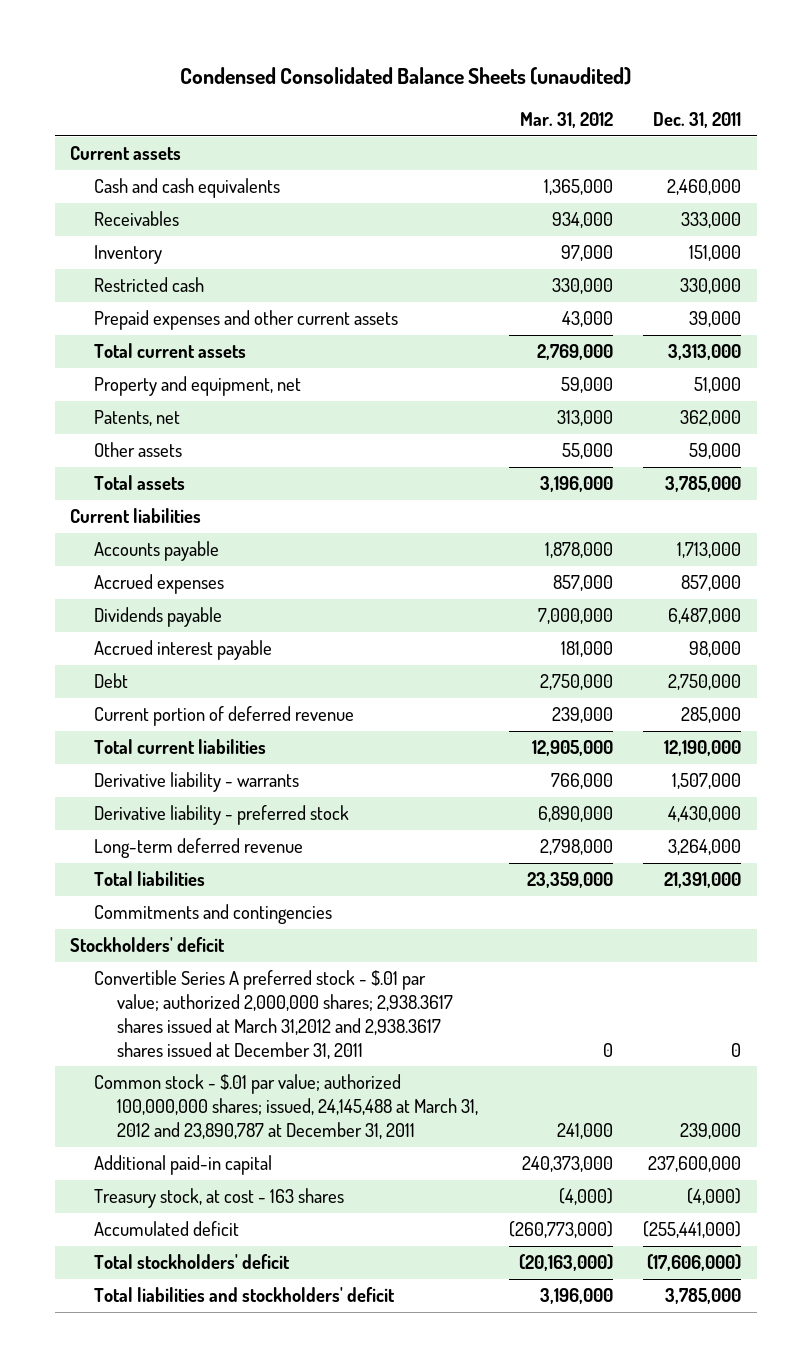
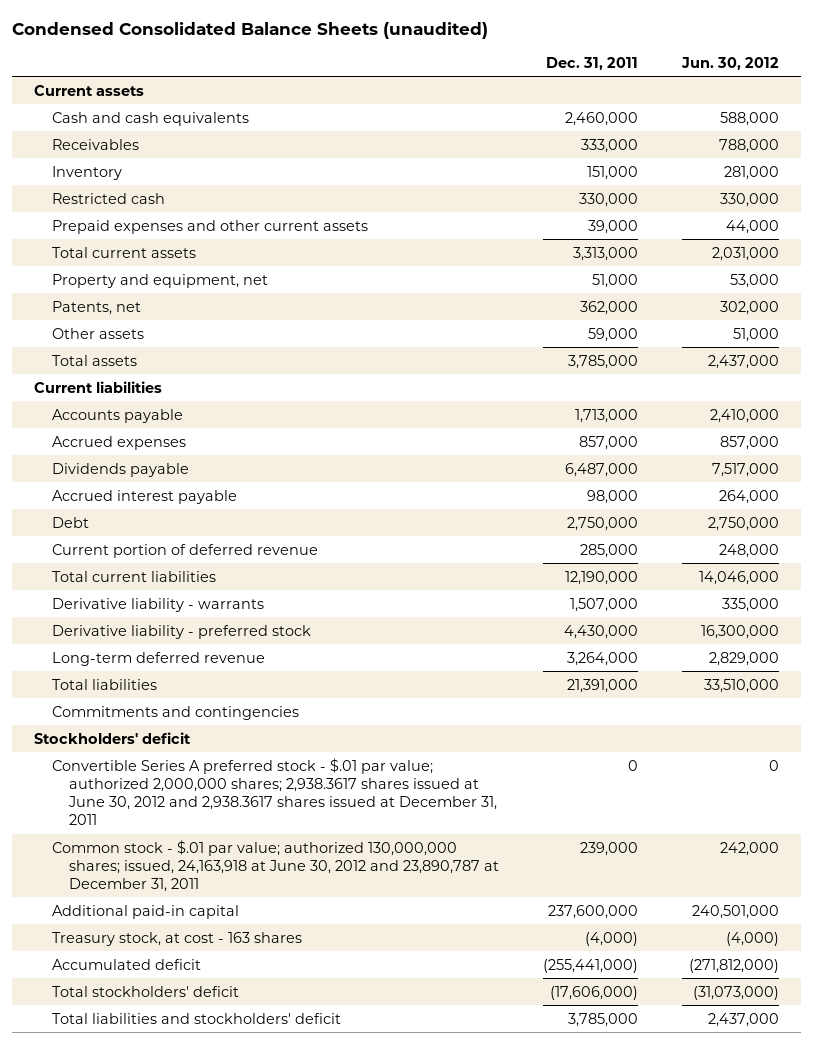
[519,111,613,128] Mar. 31, 2012 -> none
none -> [681,57,780,71] Jun. 30, 2012
[93,970,454,1059] Convertible Series A preferred stock - $.01 par value; authorized 2,000,000 shares; 2,938.3617 shares issued at March 31,2012 and 2,938.3617 shares issued at December 31, 2011 -> [51,757,498,826] Convertible Series A preferred stock - $.01 par value; authorized 2,000,000 shares; 2,938.3617 shares issued at June 30, 2012 and 2,938.3617 shares issued at December 31, 2011
[93,1074,479,1139] Common stock - $.01 par value; authorized 100,000,000 shares; issued, 24,145,488 at March 31, 2012 and 23,890,787 at December 31, 2011 -> [51,839,500,893] Common stock - $.01 par value; authorized 130,000,000 shares; issued, 24,163,918 at June 30, 2012 and 23,890,787 at December 31, 2011

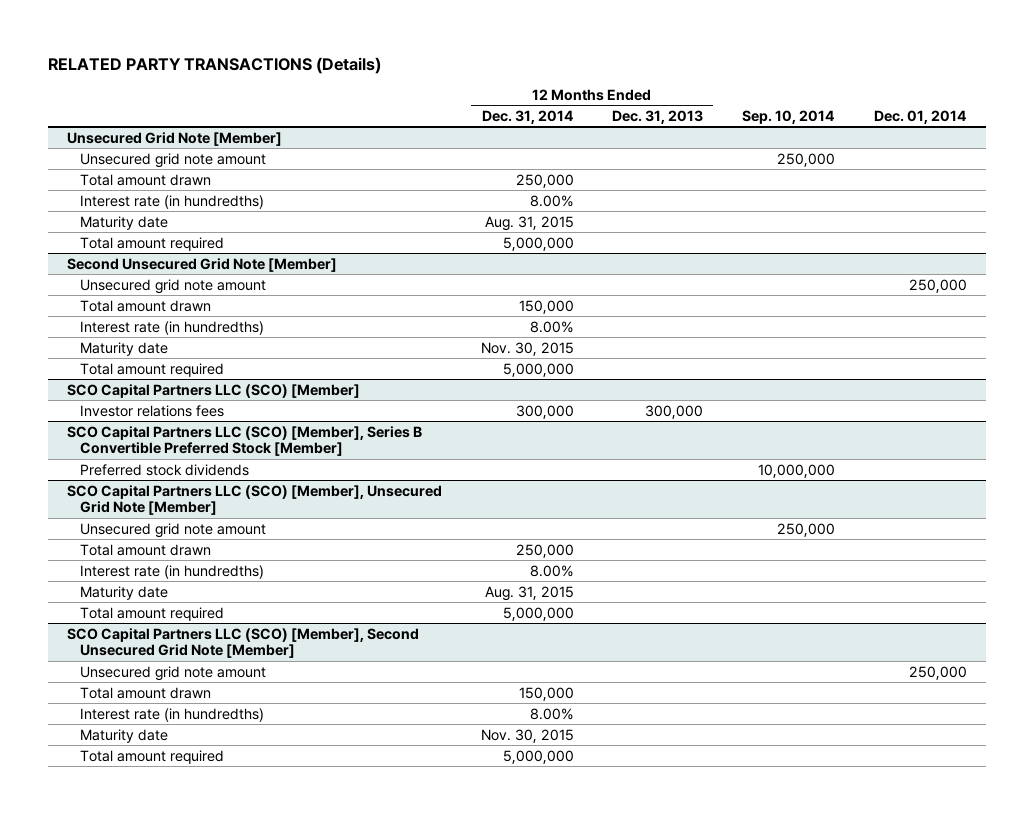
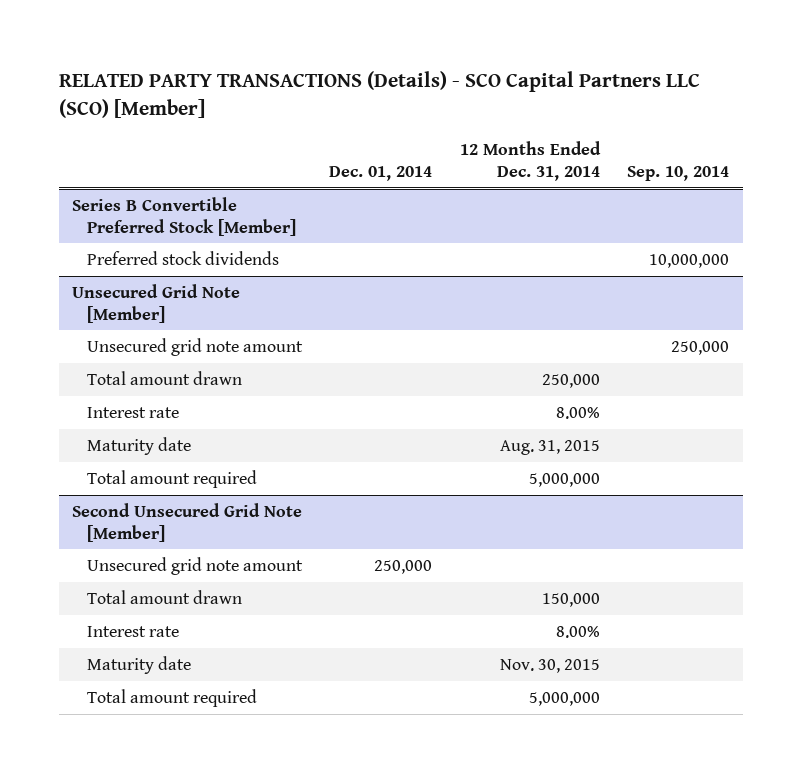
[47,56,381,74] RELATED PARTY TRANSACTIONS (Details) -> [58,70,700,119] RELATED PARTY TRANSACTIONS (Details) - SCO Capital Partners LLC (SCO) [Member]
[612,109,704,124] Dec. 31, 2013 -> none
none -> [72,197,296,236] Series B Convertible Preferred Stock [Member]
none -> [86,251,279,266] Preferred stock dividends
[79,194,264,209] Interest rate (in hundredths) -> [86,407,179,419] Interest rate
[79,341,168,356] Maturity date -> none
[79,362,224,377] Total amount required -> none
[66,383,360,398] SCO Capital Partners LLC (SCO) [Member] -> none
[79,404,224,417] Investor relations fees -> none
[66,425,422,457] SCO Capital Partners LLC (SCO) [Member], Series B Convertible Preferred Stock [Member] -> none
[79,463,249,476] Preferred stock dividends -> none
[66,484,442,516] SCO Capital Partners LLC (SCO) [Member], Unsecured Grid Note [Member] -> none
[79,522,266,538] Unsecured grid note amount -> none
[79,543,211,556] Total amount drawn -> none
[79,564,264,579] Interest rate (in hundredths) -> none
[79,585,168,600] Maturity date -> none
[79,606,224,621] Total amount required -> none
[66,627,419,659] SCO Capital Partners LLC (SCO) [Member], Second Unsecured Grid Note [Member] -> none
[79,665,266,681] Unsecured grid note amount -> none
[79,686,211,699] Total amount drawn -> none
[79,707,264,722] Interest rate (in hundredths) -> none
[79,320,264,335] Interest rate (in hundredths) -> [86,626,179,638] Interest rate

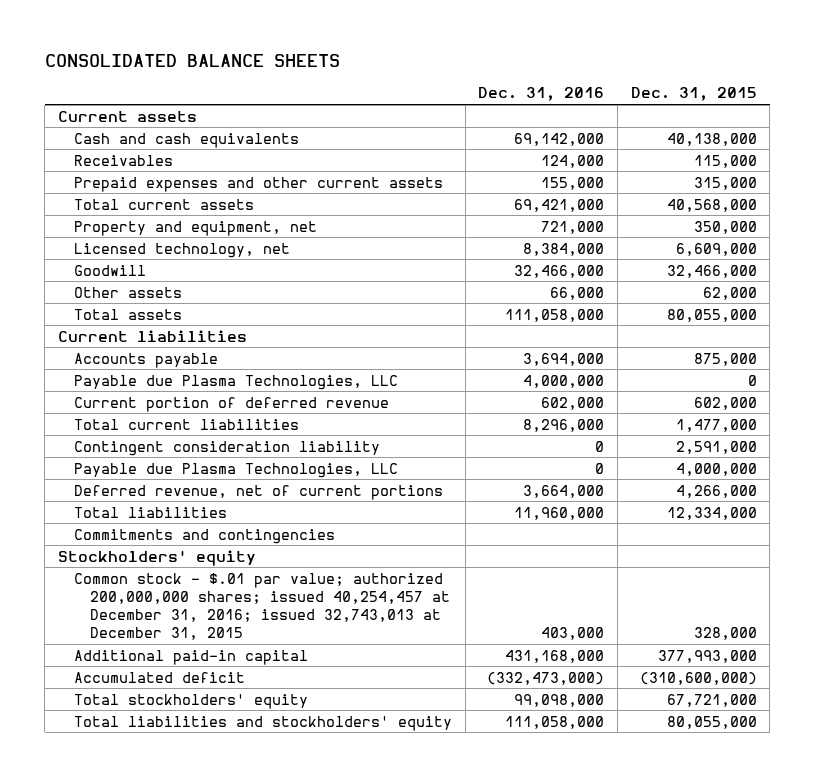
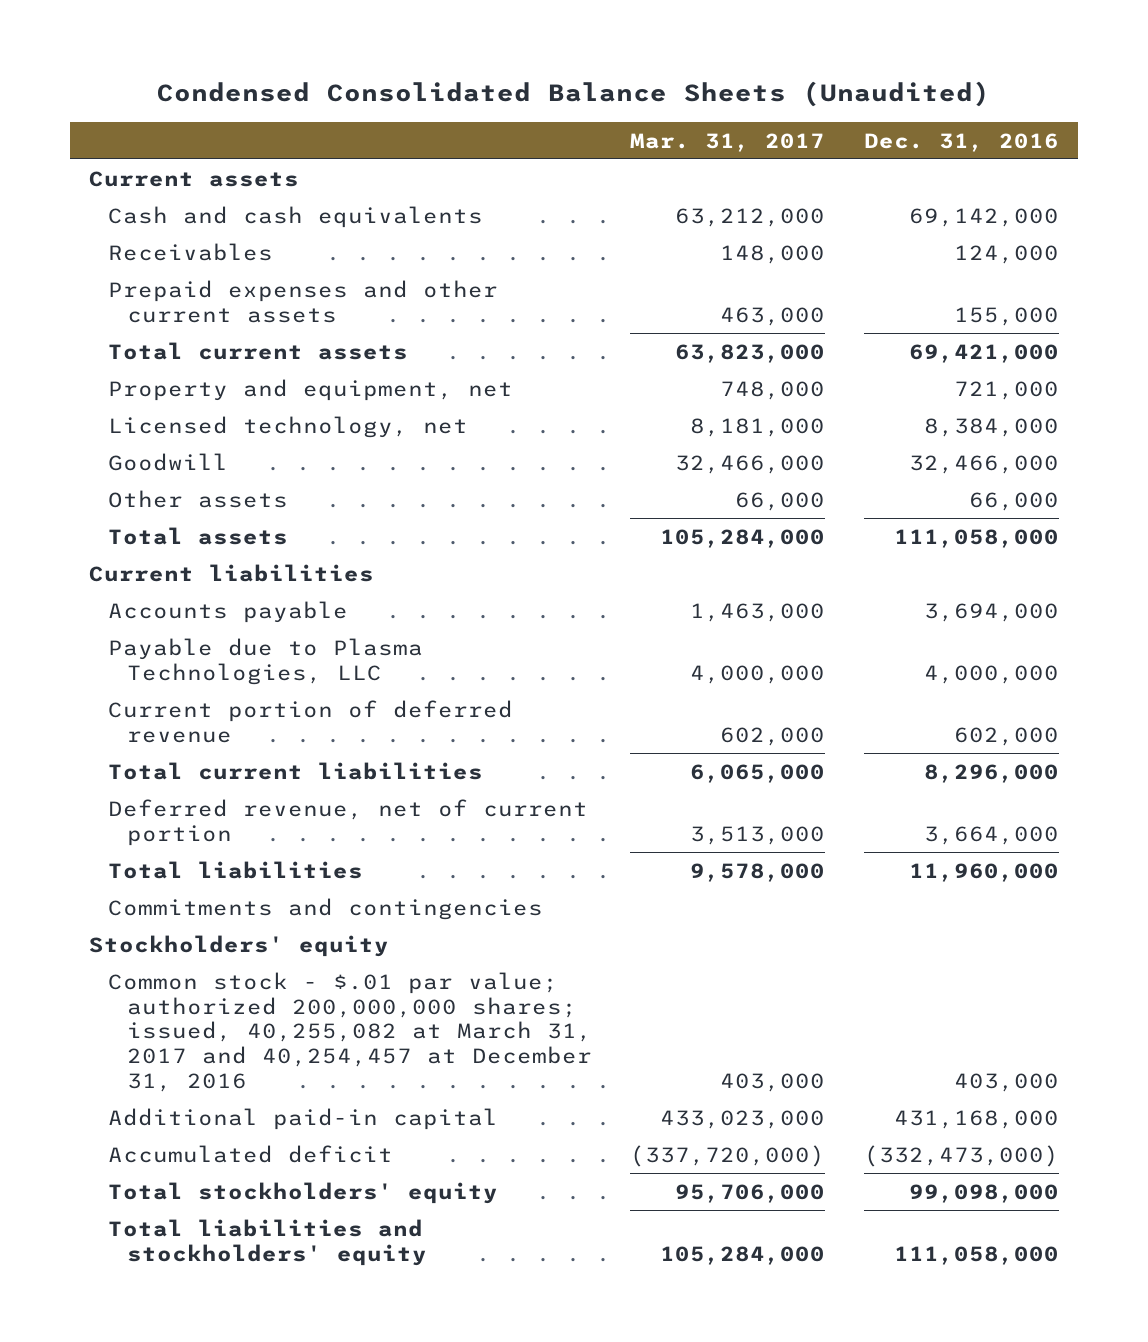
[44,54,340,68] CONSOLIDATED BALANCE SHEETS -> [156,81,990,108] Condensed Consolidated Balance Sheets (Unaudited)
[630,87,757,102] Dec. 31, 2015 -> none
none -> [630,132,826,152] Mar. 31, 2017
[73,374,398,390] Payable due Plasma Technologies, LLC -> [107,637,423,685] Payable due to Plasma Technologies, LLC
[73,440,380,456] Contingent consideration liability -> none
[73,462,398,478] Payable due Plasma Technologies, LLC -> none
[73,484,443,500] Deferred revenue, net of current portions -> [107,798,588,846] Deferred revenue, net of current portion
[73,572,450,641] Common stock - $.01 par value; authorized 200,000,000 shares; issued 40,254,457 at December 31, 2016; issued 32,743,013 at December 31, 2015 -> [107,971,592,1093] Common stock - $.01 par value; authorized 200,000,000 shares; issued, 40,255,082 at March 31, 2017 and 40,254,457 at December 31, 2016

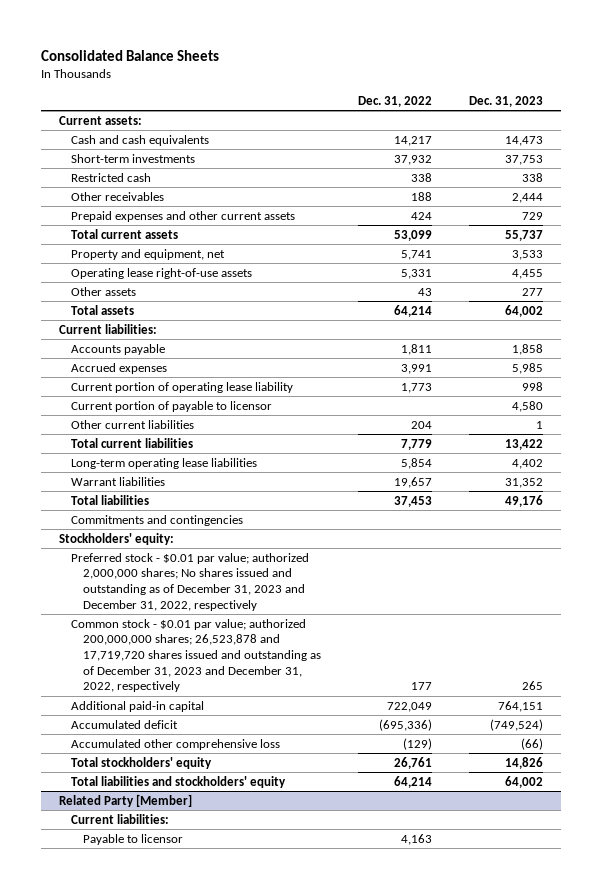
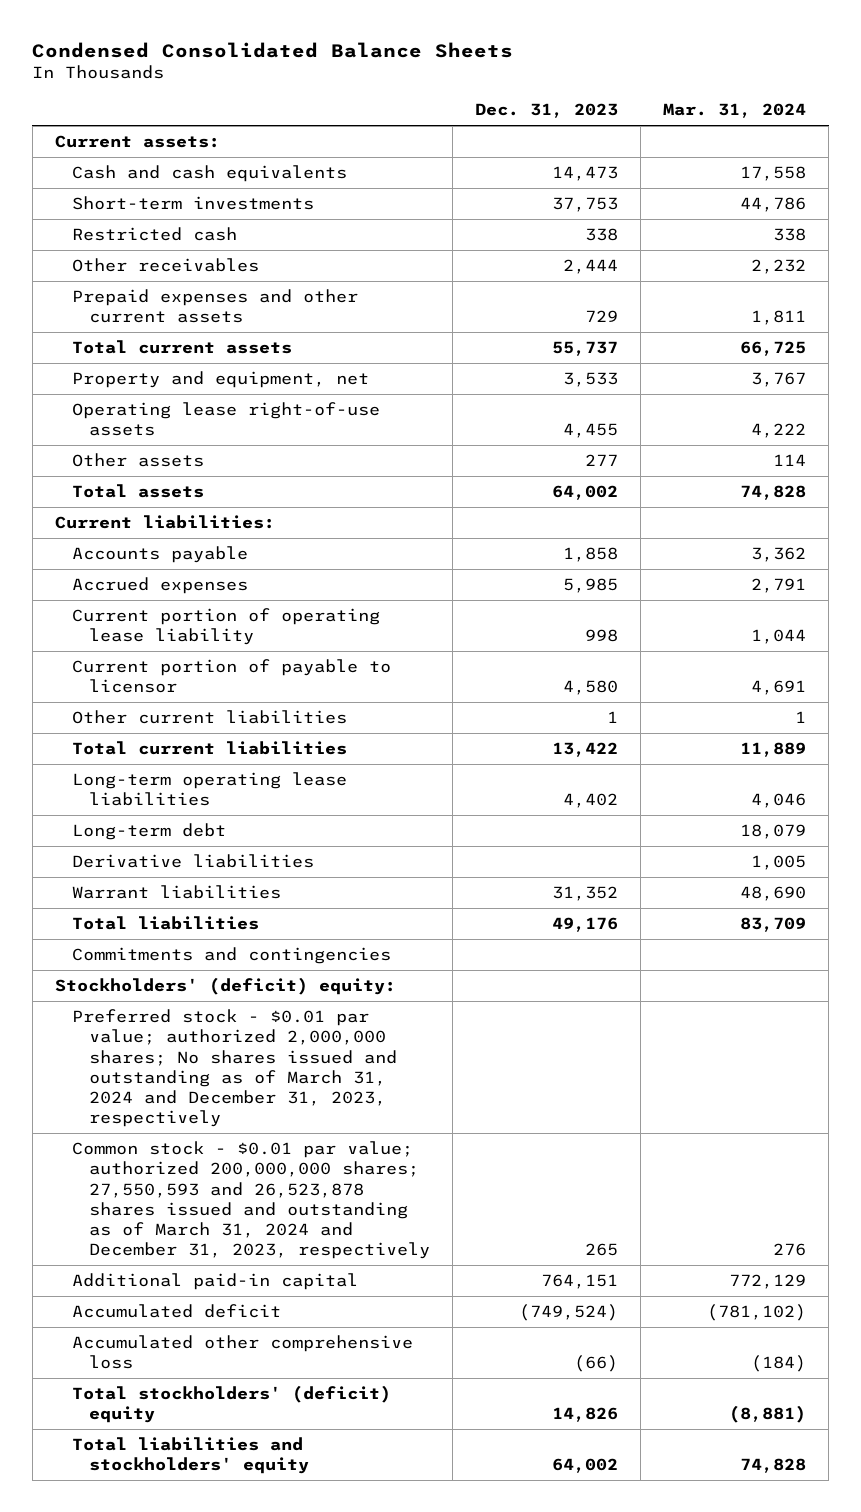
[40,49,219,61] Consolidated Balance Sheets -> [32,41,514,58] Condensed Consolidated Balance Sheets
[357,95,432,107] Dec. 31, 2022 -> none
none -> [663,103,807,119] Mar. 31, 2024
none -> [71,823,226,841] Long-term debt
none -> [71,854,314,869] Derivative liabilities
[59,532,175,545] Stockholders' equity: -> [54,977,396,996] Stockholders' (deficit) equity:
[70,552,309,611] Preferred stock - $0.01 par value; authorized 2,000,000 shares; No shares issued and outstanding as of December 31, 2023 and December 31, 2022, respectively -> [71,1009,397,1128] Preferred stock - $0.01 par value; authorized 2,000,000 shares; No shares issued and outstanding as of March 31, 2024 and December 31, 2023, respectively
[70,618,321,693] Common stock - $0.01 par value; authorized 200,000,000 shares; 26,523,878 and 17,719,720 shares issued and outstanding as of December 31, 2023 and December 31, 2022, respectively -> [71,1141,430,1260] Common stock - $0.01 par value; authorized 200,000,000 shares; 27,550,593 and 26,523,878 shares issued and outstanding as of March 31, 2024 and December 31, 2023, respectively
[70,756,212,769] Total stockholders' equity -> [71,1385,391,1424] Total stockholders' (deficit) equity
[59,793,193,807] Related Party [Member] -> none
[70,813,169,824] Current liabilities: -> none
[82,833,183,845] Payable to licensor -> none

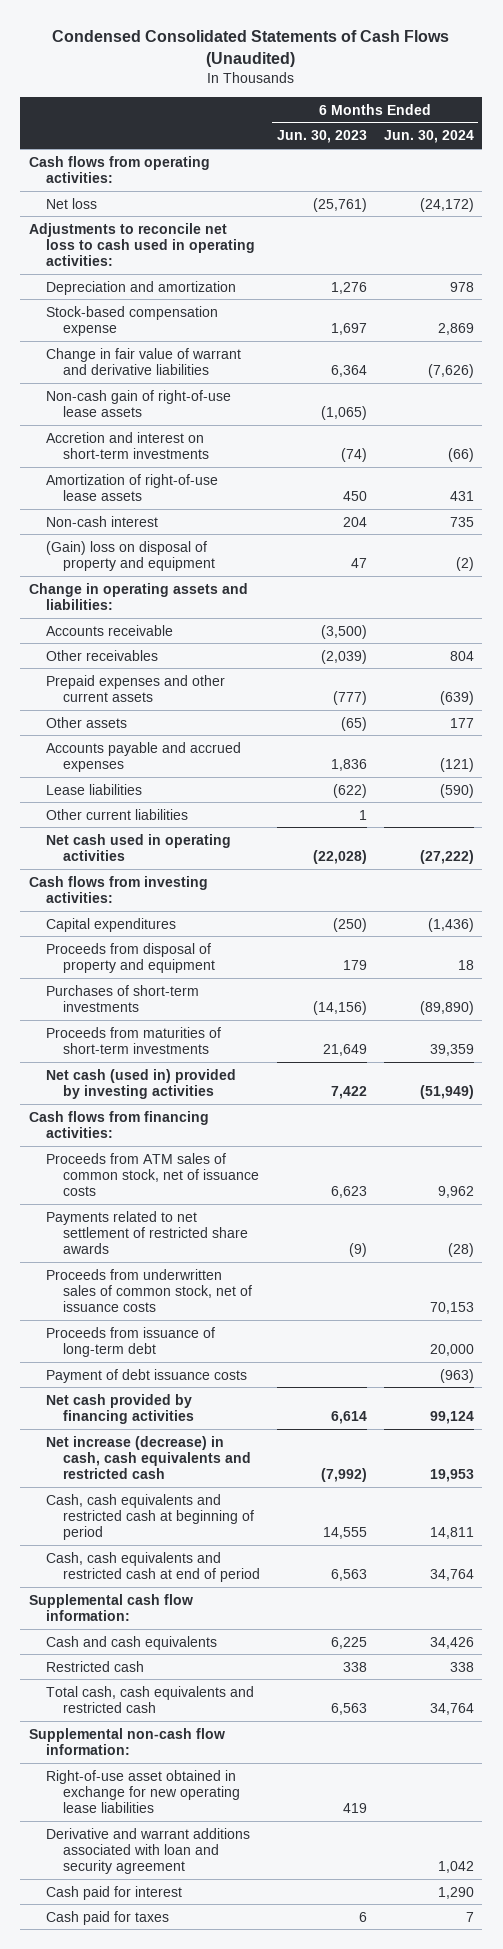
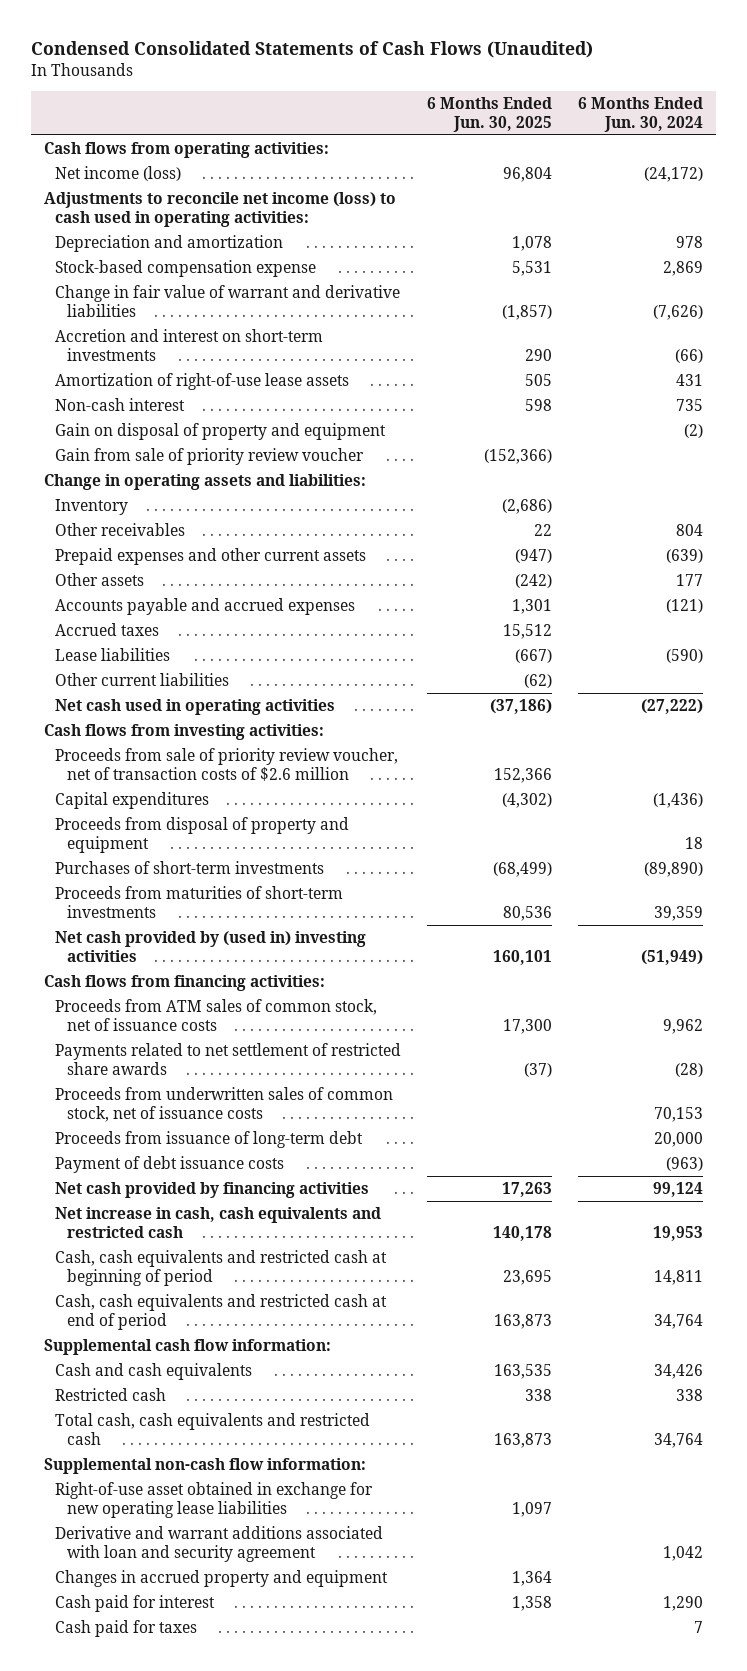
[276,130,367,144] Jun. 30, 2023 -> none
none -> [427,96,553,133] 6 Months Ended Jun. 30, 2025
[45,197,97,209] Net loss -> [55,165,182,181] Net income (loss)
[28,222,255,267] Adjustments to reconcile net loss to cash used in operating activities: -> [43,191,396,228] Adjustments to reconcile net income (loss) to cash used in operating activities:
[45,389,231,417] Non-cash gain of right-of-use lease assets -> none
[45,540,215,571] (Gain) loss on disposal of property and equipment -> [55,422,387,440] Gain on disposal of property and equipment
none -> [55,447,365,465] Gain from sale of priority review voucher
[45,624,173,636] Accounts receivable -> none
none -> [55,498,129,515] Inventory
none -> [55,622,160,636] Accrued taxes
none -> [55,747,399,782] Proceeds from sale of priority review voucher, net of transaction costs of $2.6 million
[45,1068,236,1099] Net cash (used in) provided by investing activities -> [55,930,367,963] Net cash provided by (used in) investing activities
[45,1435,251,1480] Net increase (decrease) in cash, cash equivalents and restricted cash -> [55,1206,382,1239] Net increase in cash, cash equivalents and restricted cash
none -> [55,1569,389,1587] Changes in accrued property and equipment

